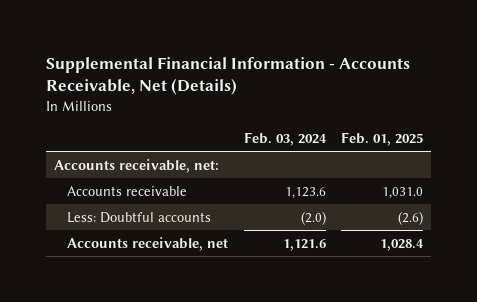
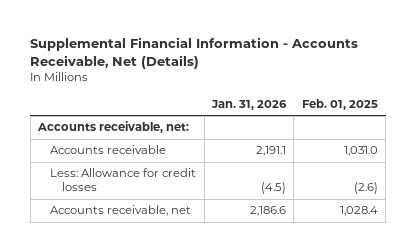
[243,132,327,147] Feb. 03, 2024 -> none
none -> [211,99,288,110] Jan. 31, 2026
[66,211,211,223] Less: Doubtful accounts -> [50,168,197,192] Less: Allowance for credit losses

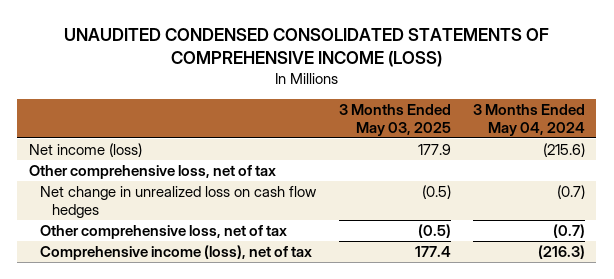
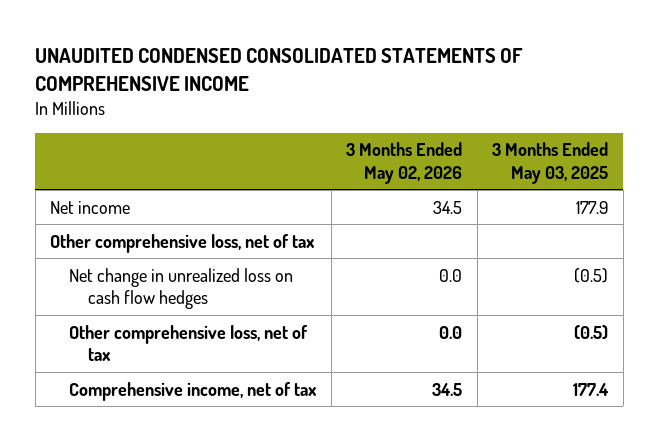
[63,27,549,67] UNAUDITED CONDENSED CONSOLIDATED STATEMENTS OF COMPREHENSIVE INCOME (LOSS) -> [35,47,524,91] UNAUDITED CONDENSED CONSOLIDATED STATEMENTS OF COMPREHENSIVE INCOME
[472,103,585,136] 3 Months Ended May 04, 2024 -> none
none -> [346,142,463,184] 3 Months Ended May 02, 2026
[28,143,142,158] Net income (loss) -> [50,200,131,214] Net income
[40,245,313,261] Comprehensive income (loss), net of tax -> [69,381,318,401] Comprehensive income, net of tax

